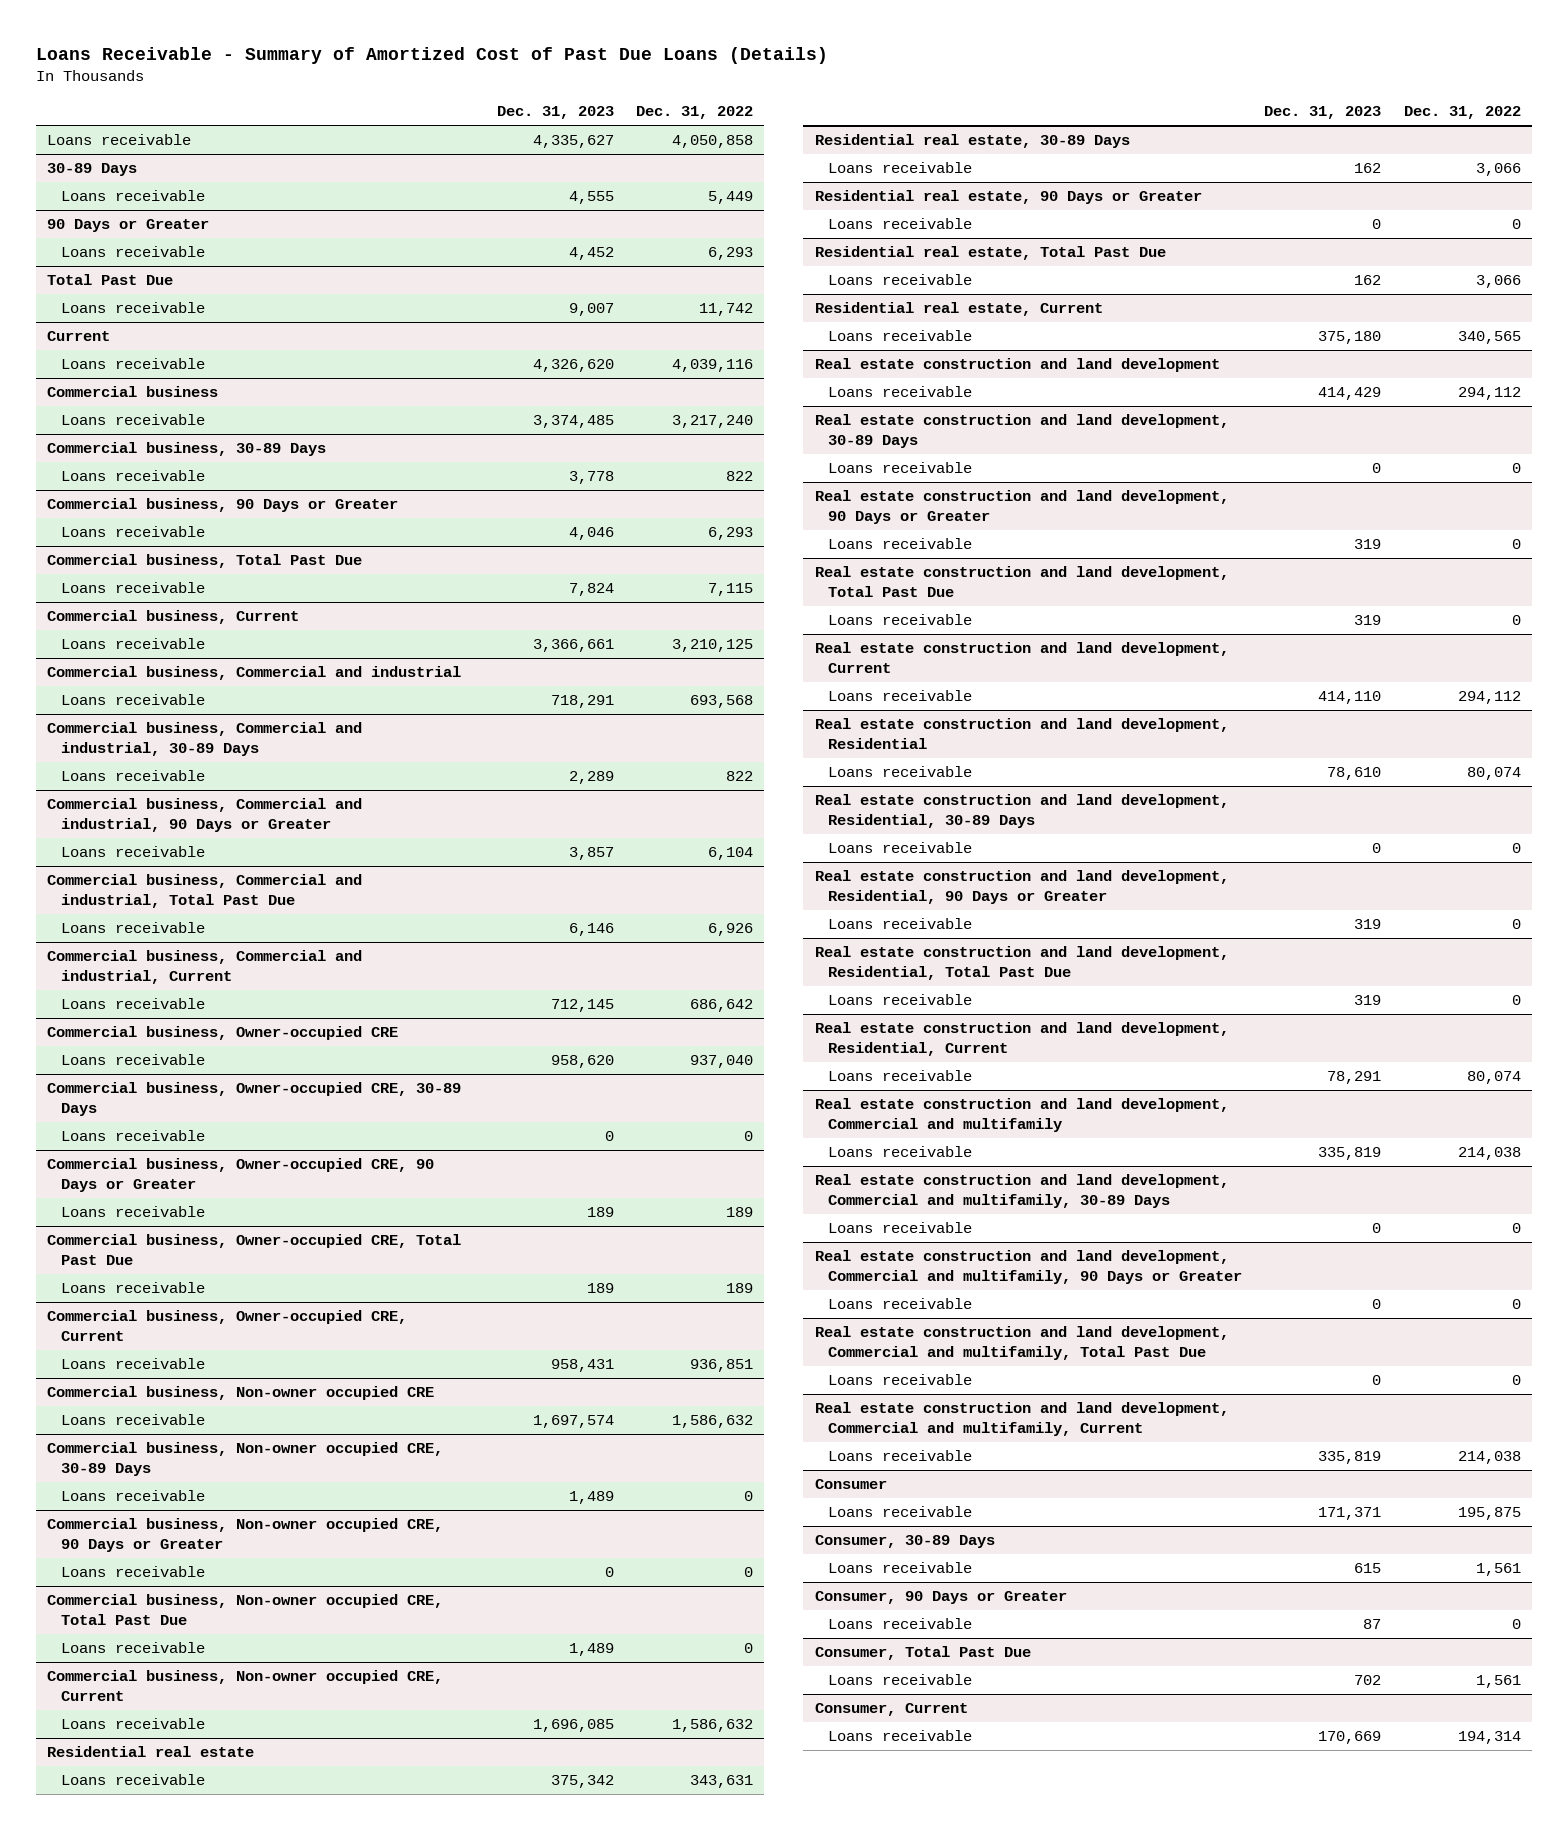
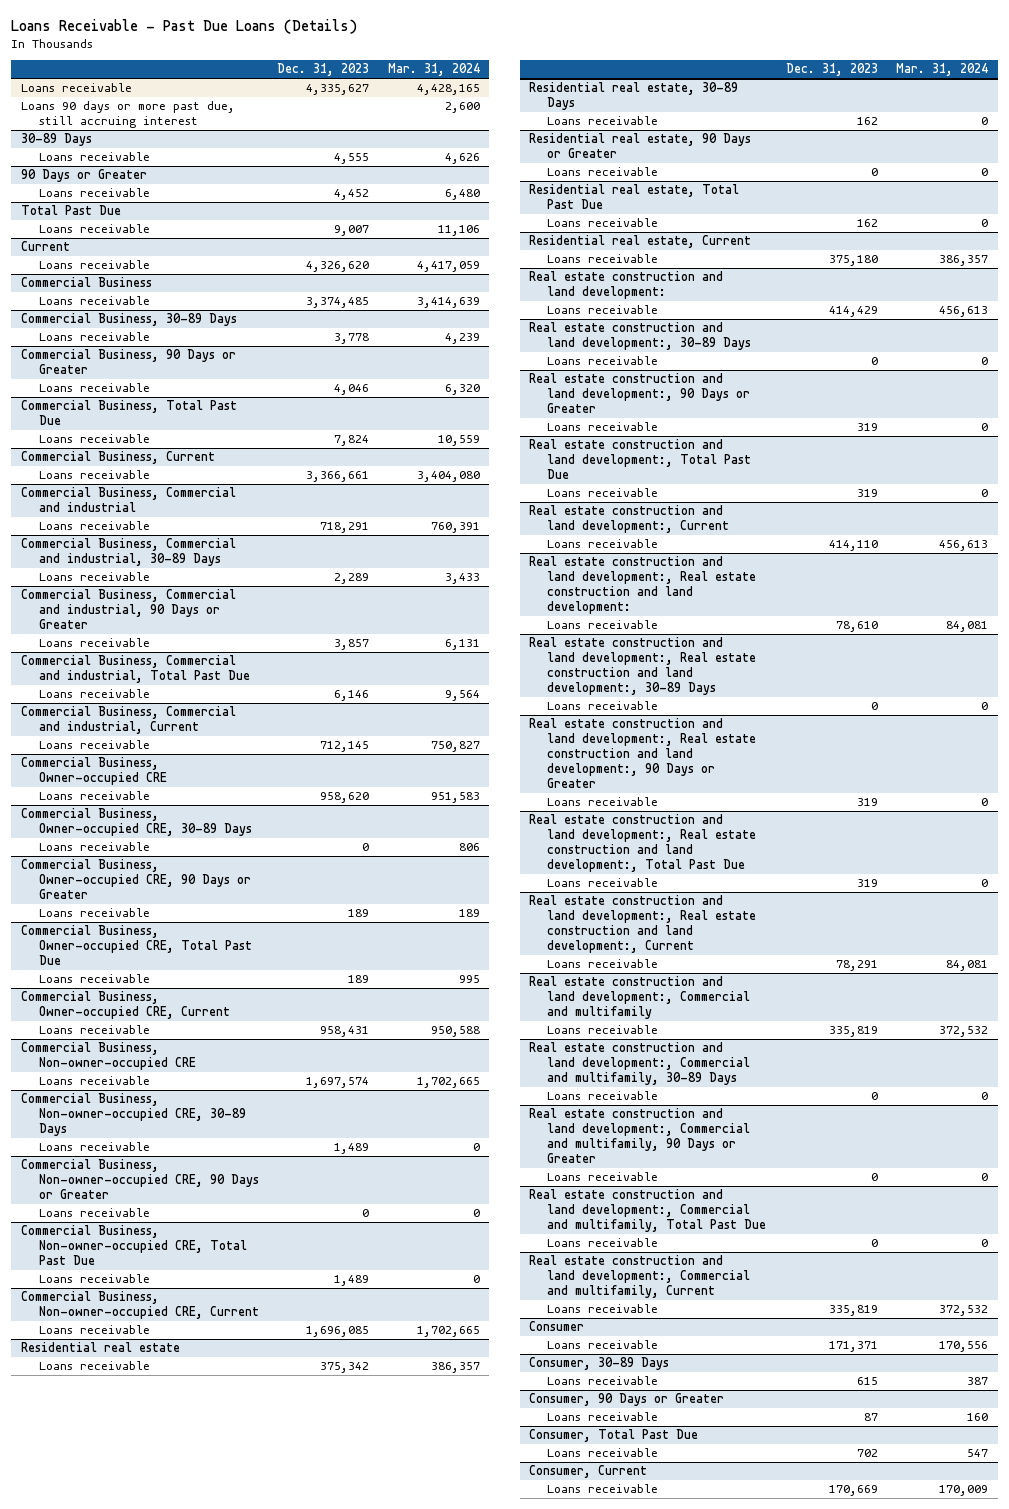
[36,47,829,65] Loans Receivable - Summary of Amortized Cost of Past Due Loans (Details) -> [11,18,358,34] Loans Receivable - Past Due Loans (Details)
[636,106,754,120] Dec. 31, 2022 -> none
none -> [387,63,480,77] Mar. 31, 2024
none -> [20,101,235,129] Loans 90 days or more past due, still accruing interest
[47,386,219,398] Commercial business -> [20,277,152,288] Commercial Business
[47,442,327,457] Commercial business, 30-89 Days -> [20,313,237,327] Commercial Business, 30-89 Days
[47,498,399,513] Commercial business, 90 Days or Greater -> [20,349,236,375] Commercial Business, 90 Days or Greater
[47,554,363,569] Commercial business, Total Past Due -> [20,400,237,426] Commercial Business, Total Past Due
[47,610,300,625] Commercial business, Current -> [20,451,215,465] Commercial Business, Current
[47,666,462,681] Commercial business, Commercial and industrial -> [20,487,236,513] Commercial Business, Commercial and industrial
[47,722,363,757] Commercial business, Commercial and industrial, 30-89 Days -> [20,538,236,567] Commercial Business, Commercial and industrial, 30-89 Days
[47,798,363,833] Commercial business, Commercial and industrial, 90 Days or Greater -> [20,589,236,630] Commercial Business, Commercial and industrial, 90 Days or Greater
[47,874,363,909] Commercial business, Commercial and industrial, Total Past Due -> [20,655,250,684] Commercial Business, Commercial and industrial, Total Past Due
[47,950,363,985] Commercial business, Commercial and industrial, Current -> [20,706,236,735] Commercial Business, Commercial and industrial, Current
[47,1026,399,1041] Commercial business, Owner-occupied CRE -> [20,757,167,786] Commercial Business, Owner-occupied CRE
[47,1082,462,1117] Commercial business, Owner-occupied CRE, 30-89 Days -> [20,808,252,837] Commercial Business, Owner-occupied CRE, 30-89 Days
[47,1158,435,1193] Commercial business, Owner-occupied CRE, 90 Days or Greater -> [20,859,251,900] Commercial Business, Owner-occupied CRE, 90 Days or Greater
[47,1234,462,1266] Commercial business, Owner-occupied CRE, Total Past Due -> [20,925,252,966] Commercial Business, Owner-occupied CRE, Total Past Due
[47,1310,408,1342] Commercial business, Owner-occupied CRE, Current -> [20,991,230,1020] Commercial Business, Owner-occupied CRE, Current
[47,1386,435,1401] Commercial business, Non-owner occupied CRE -> [20,1042,196,1071] Commercial Business, Non-owner-occupied CRE
[47,1442,444,1477] Commercial business, Non-owner occupied CRE, 30-89 Days -> [20,1093,246,1137] Commercial Business, Non-owner-occupied CRE, 30-89 Days
[47,1518,444,1553] Commercial business, Non-owner occupied CRE, 90 Days or Greater -> [20,1159,259,1200] Commercial Business, Non-owner-occupied CRE, 90 Days or Greater
[47,1594,444,1626] Commercial business, Non-owner occupied CRE, Total Past Due -> [20,1225,247,1266] Commercial Business, Non-owner-occupied CRE, Total Past Due
[47,1670,444,1702] Commercial business, Non-owner occupied CRE, Current -> [20,1291,259,1320] Commercial Business, Non-owner-occupied CRE, Current
[814,358,1220,373] Real estate construction and land development -> [529,271,724,300] Real estate construction and land development:
[814,414,1229,449] Real estate construction and land development, 30-89 Days -> [529,322,752,351] Real estate construction and land development:, 30-89 Days
[814,490,1229,525] Real estate construction and land development, 90 Days or Greater -> [529,373,751,414] Real estate construction and land development:, 90 Days or Greater
[814,566,1229,598] Real estate construction and land development, Total Past Due -> [529,439,752,480] Real estate construction and land development:, Total Past Due
[814,642,1229,674] Real estate construction and land development, Current -> [529,505,730,534] Real estate construction and land development:, Current
[814,718,1229,750] Real estate construction and land development, Residential -> [529,556,757,615] Real estate construction and land development:, Real estate construction and land development:
[814,794,1229,829] Real estate construction and land development, Residential, 30-89 Days -> [529,637,757,696] Real estate construction and land development:, Real estate construction and land development:, 30-89 Days
[814,870,1229,905] Real estate construction and land development, Residential, 90 Days or Greater -> [529,718,757,789] Real estate construction and land development:, Real estate construction and land development:, 90 Days or Greater
[814,946,1229,981] Real estate construction and land development, Residential, Total Past Due -> [529,814,757,873] Real estate construction and land development:, Real estate construction and land development:, Total Past Due
[814,1022,1229,1057] Real estate construction and land development, Residential, Current -> [529,895,757,954] Real estate construction and land development:, Real estate construction and land development:, Current
[814,1098,1229,1133] Real estate construction and land development, Commercial and multifamily -> [529,976,751,1020] Real estate construction and land development:, Commercial and multifamily
[814,1174,1229,1209] Real estate construction and land development, Commercial and multifamily, 30-89 Days -> [529,1042,751,1086] Real estate construction and land development:, Commercial and multifamily, 30-89 Days
[814,1250,1242,1285] Real estate construction and land development, Commercial and multifamily, 90 Days or Greater -> [529,1108,751,1164] Real estate construction and land development:, Commercial and multifamily, 90 Days or Greater
[814,1326,1229,1361] Real estate construction and land development, Commercial and multifamily, Total Past Due -> [529,1189,767,1233] Real estate construction and land development:, Commercial and multifamily, Total Past Due
[814,1402,1229,1437] Real estate construction and land development, Commercial and multifamily, Current -> [529,1255,751,1299] Real estate construction and land development:, Commercial and multifamily, Current

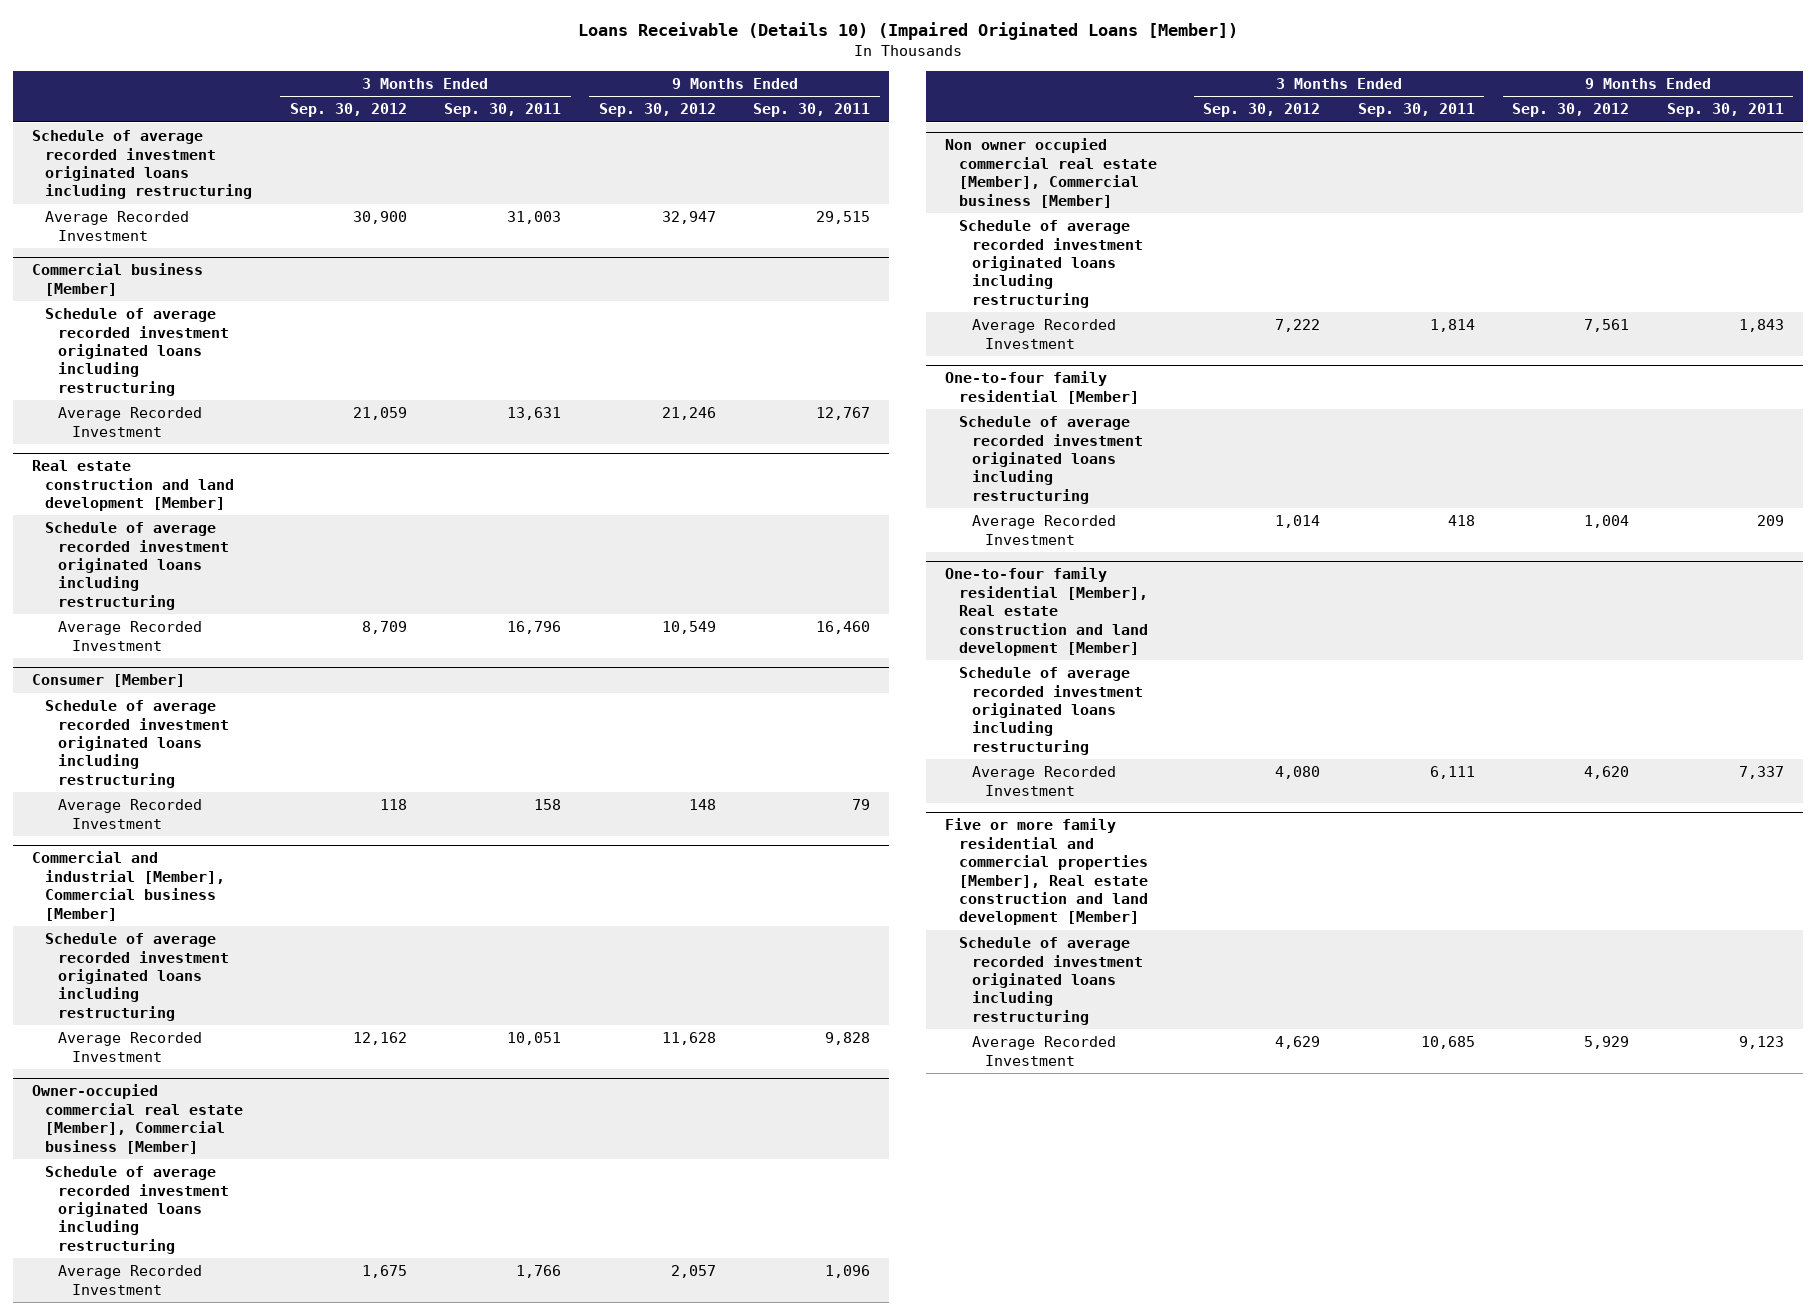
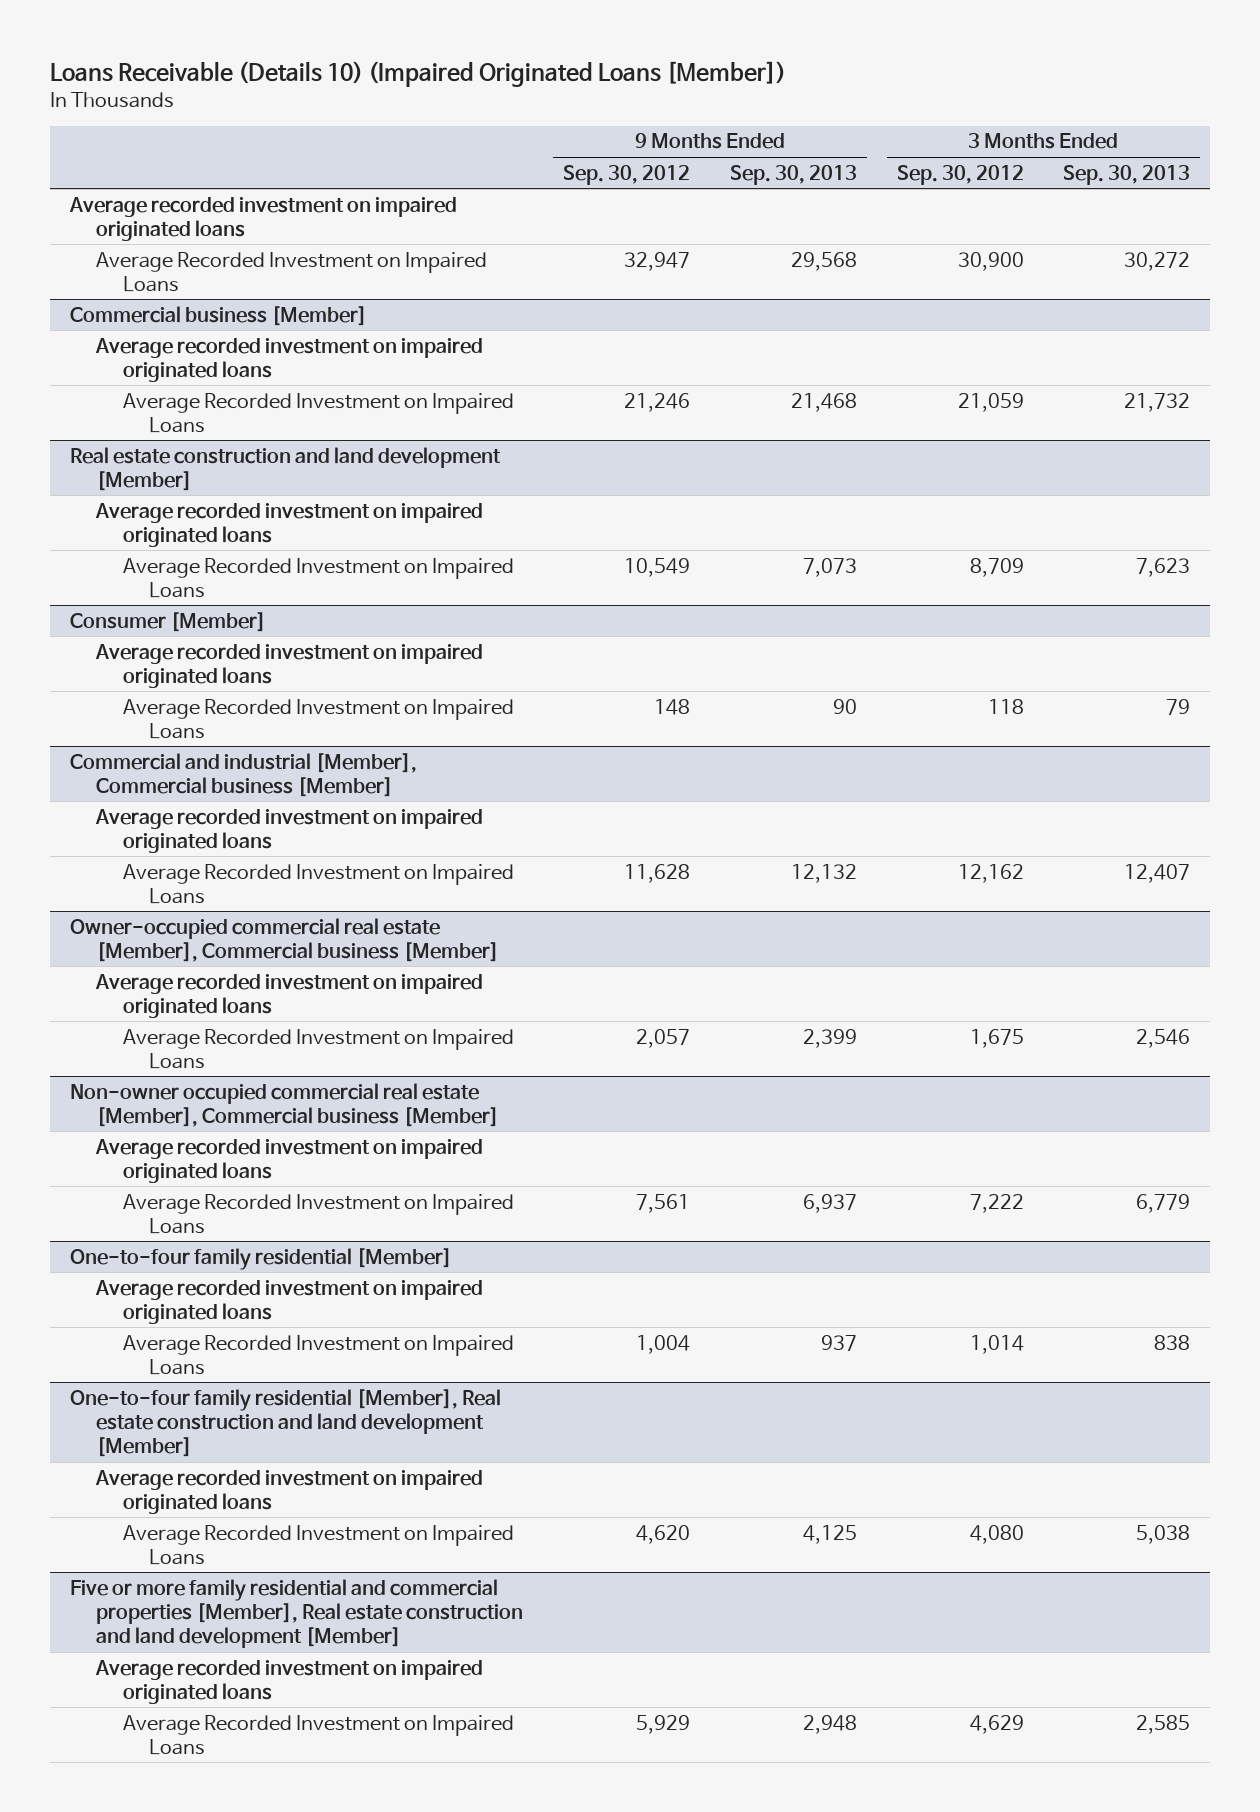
[444,103,562,118] Sep. 30, 2011 -> none
[753,103,871,118] Sep. 30, 2011 -> none
none -> [729,164,857,185] Sep. 30, 2013
none -> [1063,164,1191,185] Sep. 30, 2013
[31,130,252,200] Schedule of average recorded investment originated loans including restructuring -> [69,196,458,241] Average recorded investment on impaired originated loans
[44,211,189,241] Average Recorded Investment -> [96,251,488,292] Average Recorded Investment on Impaired Loans
[44,308,230,396] Schedule of average recorded investment originated loans including restructuring -> [95,337,484,382] Average recorded investment on impaired originated loans
[58,407,203,437] Average Recorded Investment -> [122,392,514,433] Average Recorded Investment on Impaired Loans
[44,522,230,610] Schedule of average recorded investment originated loans including restructuring -> [95,502,484,547] Average recorded investment on impaired originated loans
[58,621,203,651] Average Recorded Investment -> [122,557,514,598] Average Recorded Investment on Impaired Loans
[44,700,230,788] Schedule of average recorded investment originated loans including restructuring -> [95,643,484,688] Average recorded investment on impaired originated loans
[58,799,203,829] Average Recorded Investment -> [122,698,514,739] Average Recorded Investment on Impaired Loans
[44,933,230,1021] Schedule of average recorded investment originated loans including restructuring -> [95,808,484,853] Average recorded investment on impaired originated loans
[58,1032,203,1062] Average Recorded Investment -> [122,863,514,904] Average Recorded Investment on Impaired Loans
[44,1166,230,1254] Schedule of average recorded investment originated loans including restructuring -> [95,973,484,1018] Average recorded investment on impaired originated loans
[58,1265,203,1295] Average Recorded Investment -> [122,1028,514,1069] Average Recorded Investment on Impaired Loans
[945,138,1157,208] Non owner occupied commercial real estate [Member], Commercial business [Member] -> [70,1082,500,1127] Non-owner occupied commercial real estate [Member], Commercial business [Member]
[958,220,1144,308] Schedule of average recorded investment originated loans including restructuring -> [95,1138,484,1183] Average recorded investment on impaired originated loans
[972,319,1117,349] Average Recorded Investment -> [122,1193,514,1234] Average Recorded Investment on Impaired Loans
[958,416,1144,504] Schedule of average recorded investment originated loans including restructuring -> [95,1279,484,1324] Average recorded investment on impaired originated loans
[972,515,1117,545] Average Recorded Investment -> [122,1334,514,1375] Average Recorded Investment on Impaired Loans
[958,667,1144,755] Schedule of average recorded investment originated loans including restructuring -> [95,1469,484,1514] Average recorded investment on impaired originated loans
[972,766,1117,796] Average Recorded Investment -> [122,1524,514,1565] Average Recorded Investment on Impaired Loans
[958,937,1144,1025] Schedule of average recorded investment originated loans including restructuring -> [95,1659,484,1704] Average recorded investment on impaired originated loans
[972,1036,1117,1066] Average Recorded Investment -> [122,1714,514,1755] Average Recorded Investment on Impaired Loans

